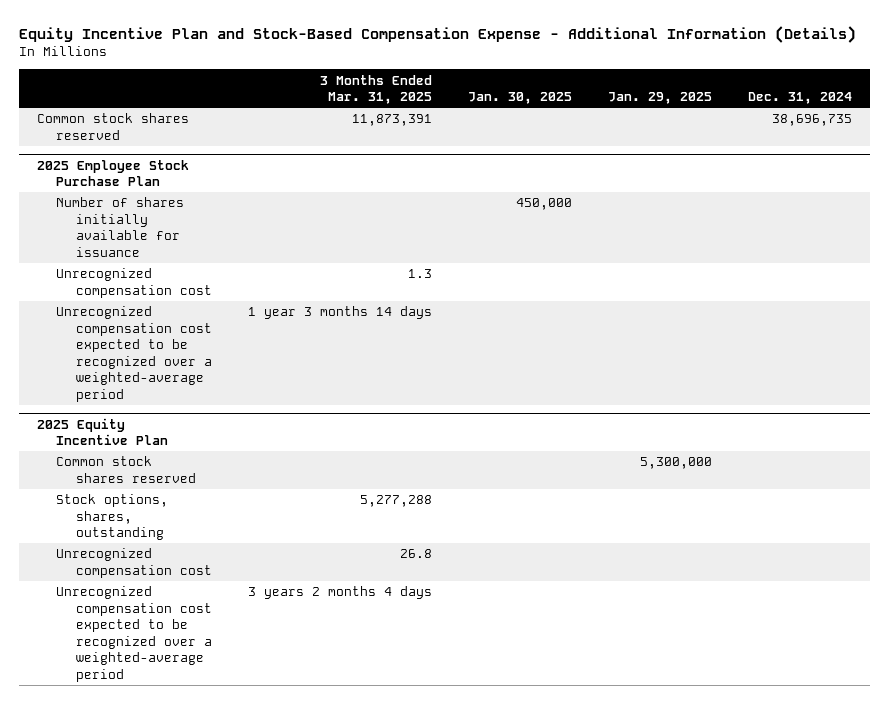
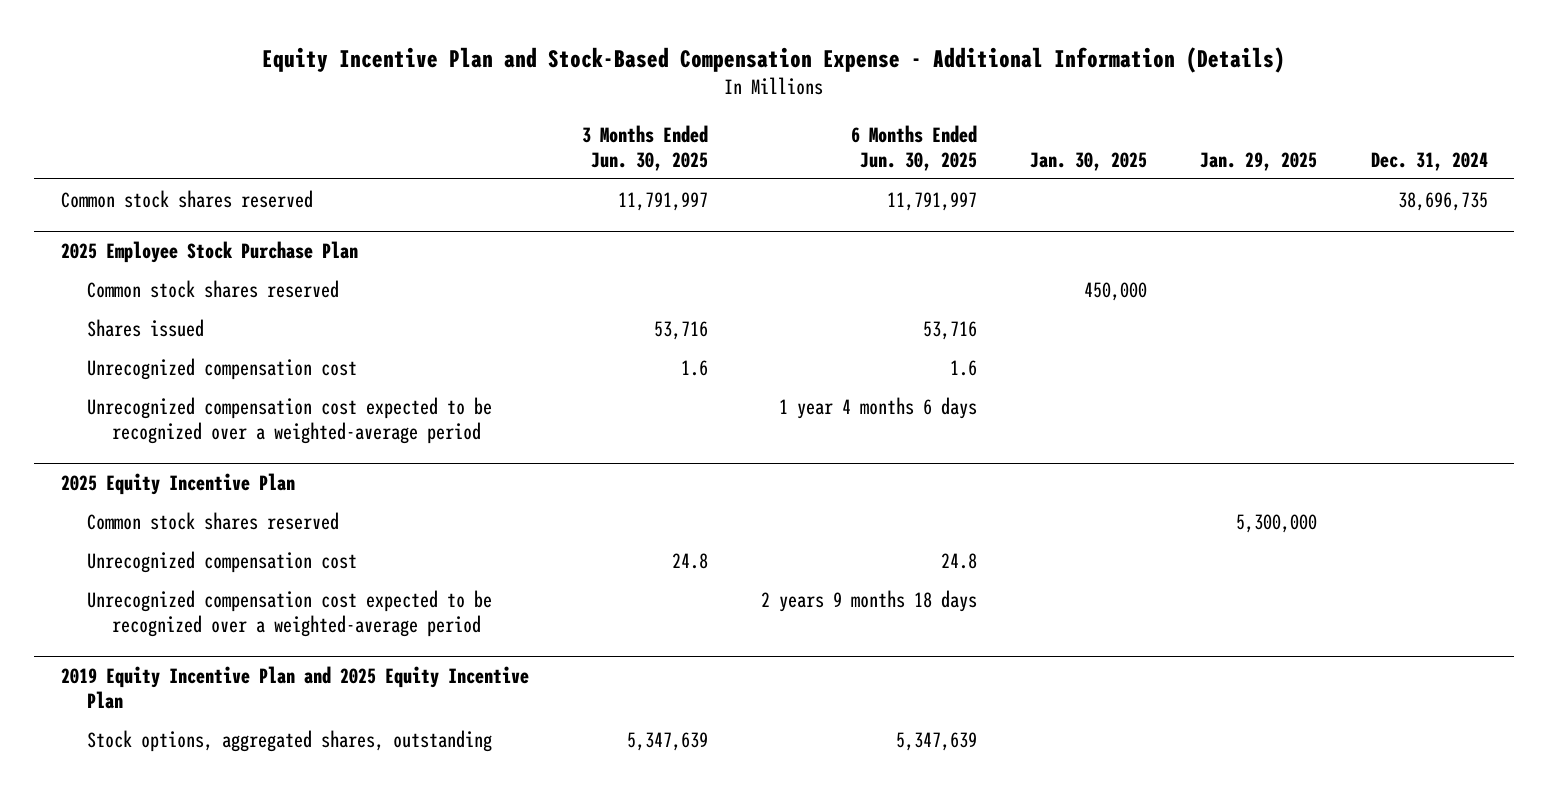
[320,74,433,105] 3 Months Ended Mar. 31, 2025 -> none
none -> [582,124,709,171] 3 Months Ended Jun. 30, 2025
none -> [851,124,978,171] 6 Months Ended Jun. 30, 2025
[56,197,185,257] Number of shares initially available for issuance -> none
none -> [86,279,339,298] Common stock shares reserved
none -> [86,318,204,337] Shares issued
[56,494,169,541] Stock options, shares, outstanding -> none
none -> [60,666,529,710] 2019 Equity Incentive Plan and 2025 Equity Incentive Plan
none -> [86,729,492,752] Stock options, aggregated shares, outstanding

